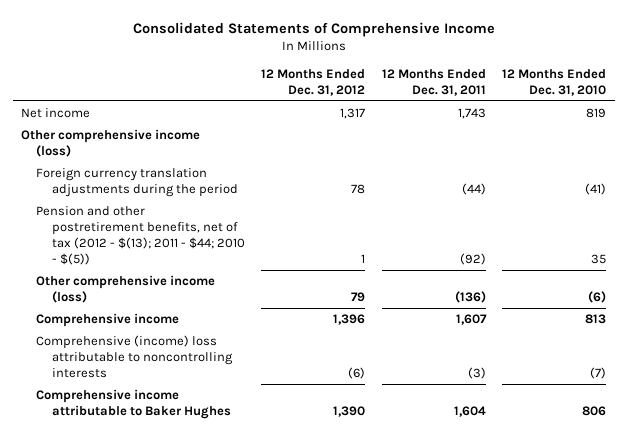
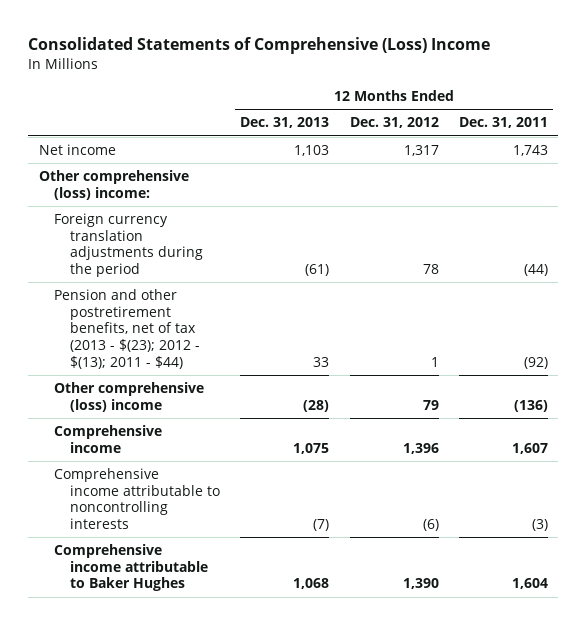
[132,21,495,37] Consolidated Statements of Comprehensive Income -> [28,37,491,55] Consolidated Statements of Comprehensive (Loss) Income
[502,68,607,96] 12 Months Ended Dec. 31, 2010 -> none
none -> [240,117,330,129] Dec. 31, 2013
[20,129,200,158] Other comprehensive income (loss) -> [38,170,189,200] Other comprehensive (loss) income:
[36,206,245,265] Pension and other postretirement benefits, net of tax (2012 - $(13); 2011 - $44; 2010 - $(5)) -> [54,289,201,369] Pension and other postretirement benefits, net of tax (2013 - $(23); 2012 - $(13); 2011 - $44)
[36,275,216,304] Other comprehensive income (loss) -> [54,382,205,412] Other comprehensive (loss) income
[36,335,233,378] Comprehensive (income) loss attributable to noncontrolling interests -> [54,468,221,530] Comprehensive income attributable to noncontrolling interests

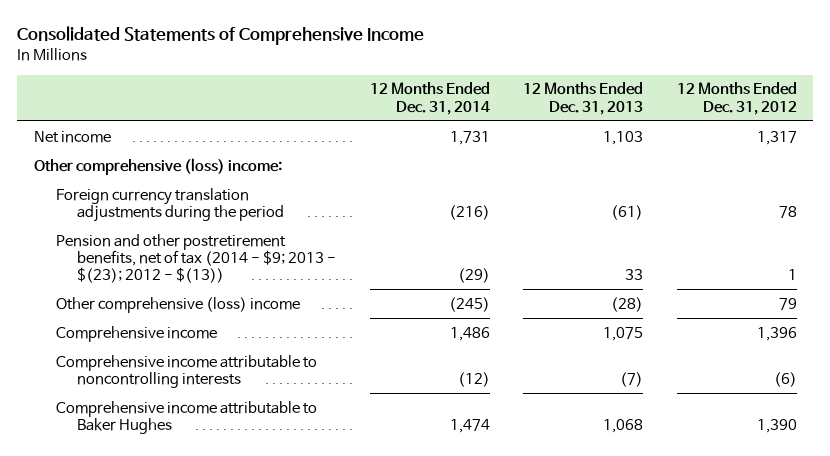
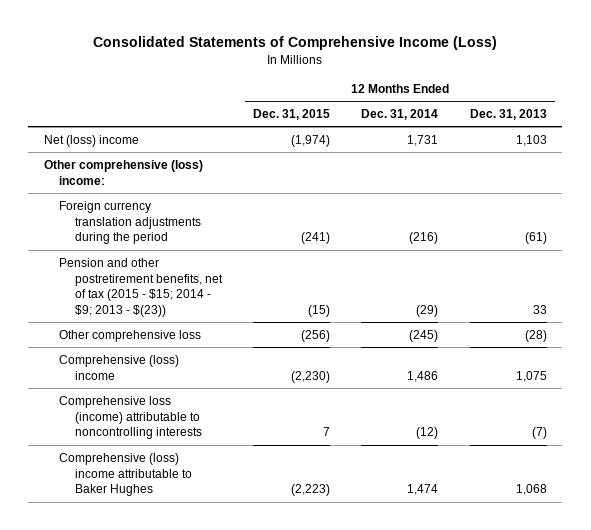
[17,25,425,45] Consolidated Statements of Comprehensive Income -> [93,36,498,51] Consolidated Statements of Comprehensive Income (Loss)
[676,82,797,115] 12 Months Ended Dec. 31, 2012 -> none
none -> [253,108,331,120] Dec. 31, 2015
[33,130,111,143] Net income -> [44,134,140,147] Net (loss) income
[55,233,337,284] Pension and other postretirement benefits, net of tax (2014 - $9; 2013 - $(23); 2012 - $(13)) -> [59,257,223,317] Pension and other postretirement benefits, net of tax (2015 - $15; 2014 - $9; 2013 - $(23))
[55,296,300,313] Other comprehensive (loss) income -> [59,329,202,342] Other comprehensive loss
[55,325,217,342] Comprehensive income -> [59,354,180,380] Comprehensive (loss) income
[55,354,317,388] Comprehensive income attributable to noncontrolling interests -> [59,395,202,440] Comprehensive loss (income) attributable to noncontrolling interests
[55,400,317,434] Comprehensive income attributable to Baker Hughes -> [59,452,192,497] Comprehensive (loss) income attributable to Baker Hughes

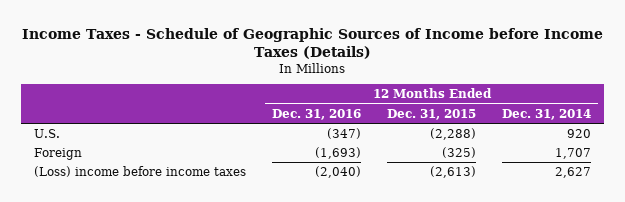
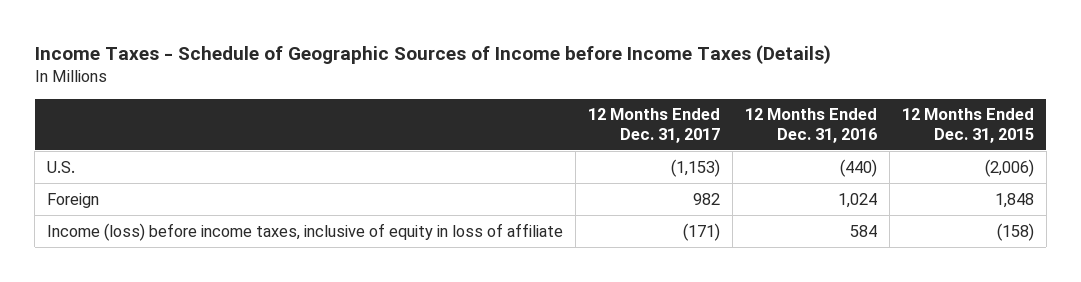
[502,108,592,120] Dec. 31, 2014 -> none
none -> [587,108,720,143] 12 Months Ended Dec. 31, 2017
[326,127,361,139] (347) -> [839,158,877,177] (440)
[430,127,477,140] (2,288) -> [984,158,1034,177] (2,006)
[314,146,361,159] (1,693) -> [837,192,877,208] 1,024
[442,146,477,158] (325) -> [994,192,1034,208] 1,848
[33,165,246,177] (Loss) income before income taxes -> [46,222,563,241] Income (loss) before income taxes, inclusive of equity in loss of affiliate
[314,165,361,178] (2,040) -> [849,224,877,237] 584
[430,165,477,178] (2,613) -> [996,222,1034,241] (158)

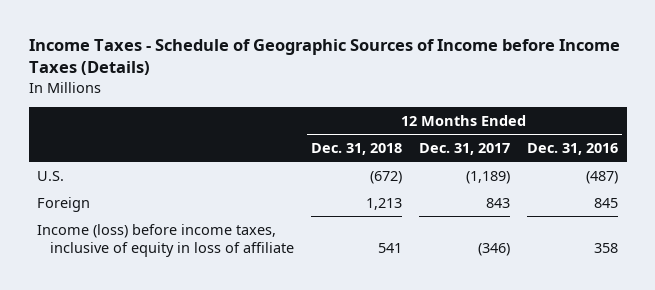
[901,108,1034,143] 12 Months Ended Dec. 31, 2015 -> none
none -> [310,142,402,155] Dec. 31, 2018
[670,158,720,177] (1,153) -> [465,170,510,184] (1,189)
[839,158,877,177] (440) -> [586,170,619,184] (487)
[692,192,720,205] 982 -> [485,197,510,208] 843
[837,192,877,208] 1,024 -> [594,197,619,208] 845
[682,222,720,241] (171) -> [477,243,510,257] (346)
[849,224,877,237] 584 -> [594,243,619,254] 358

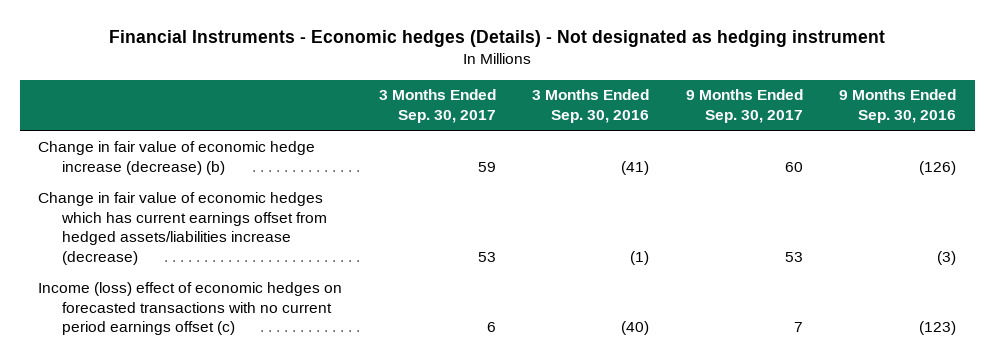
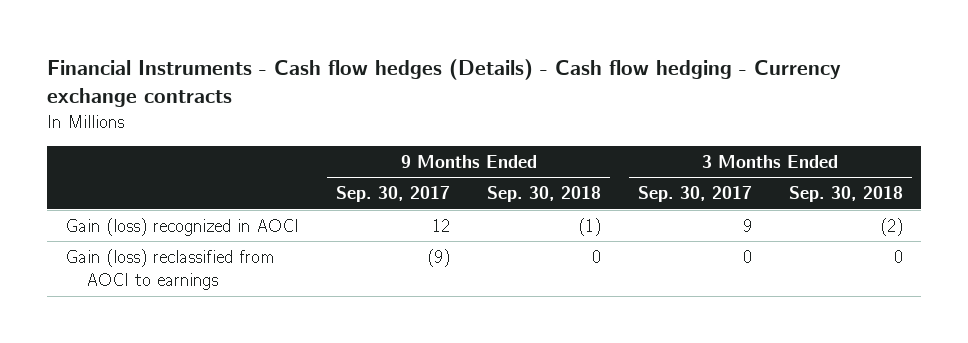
[109,30,886,48] Financial Instruments - Economic hedges (Details) - Not designated as hedging instrument -> [47,59,842,108] Financial Instruments - Cash flow hedges (Details) - Cash flow hedging - Currency exchange contracts
[532,89,650,124] 3 Months Ended Sep. 30, 2016 -> none
[839,89,957,124] 9 Months Ended Sep. 30, 2016 -> none
none -> [487,186,602,203] Sep. 30, 2018
none -> [788,186,903,203] Sep. 30, 2018
[37,140,315,175] Change in fair value of economic hedge increase (decrease) (b) -> none
[37,191,327,265] Change in fair value of economic hedges which has current earnings offset from hedged assets/liabilities increase (decrease) -> none
[37,281,342,336] Income (loss) effect of economic hedges on forecasted transactions with no current period earnings offset (c) -> none
none -> [65,217,300,236] Gain (loss) recognized in AOCI
none -> [65,248,276,291] Gain (loss) reclassified from AOCI to earnings

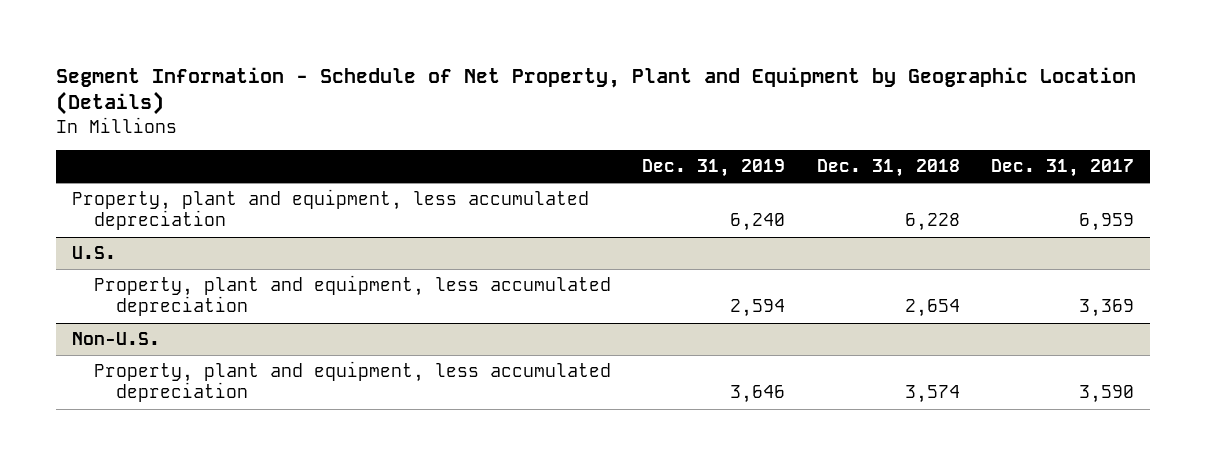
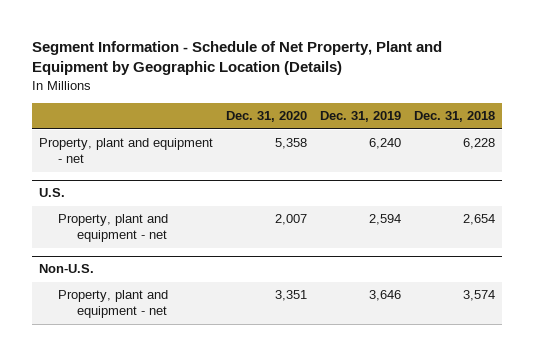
[991,159,1135,178] Dec. 31, 2017 -> none
none -> [225,111,307,123] Dec. 31, 2020
[71,189,589,231] Property, plant and equipment, less accumulated depreciation -> [38,138,213,164] Property, plant and equipment - net
[93,275,611,317] Property, plant and equipment, less accumulated depreciation -> [57,214,168,243] Property, plant and equipment - net
[93,361,611,403] Property, plant and equipment, less accumulated depreciation -> [57,290,168,319] Property, plant and equipment - net

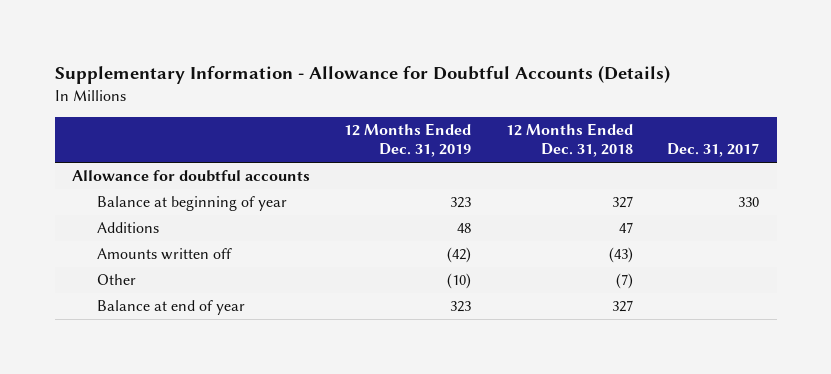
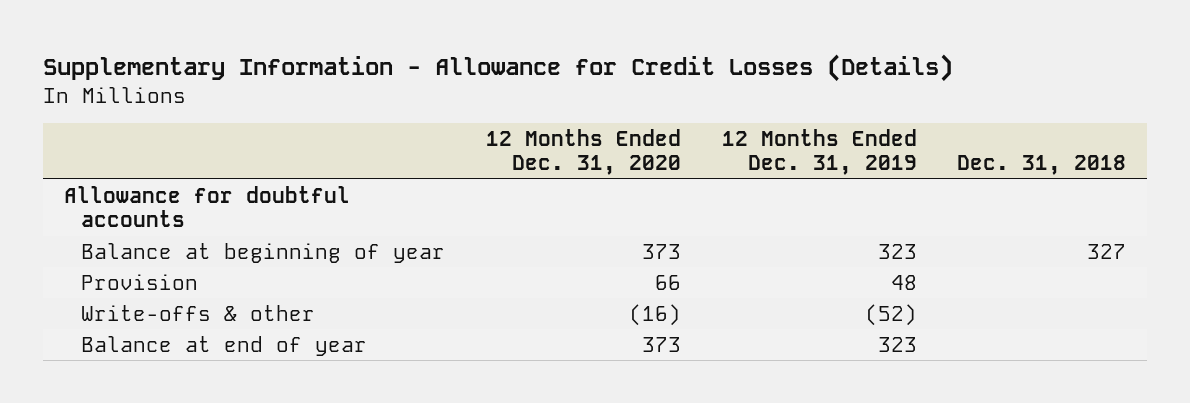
[54,65,670,85] Supplementary Information - Allowance for Doubtful Accounts (Details) -> [43,53,954,82] Supplementary Information - Allowance for Credit Losses (Details)
[505,122,633,158] 12 Months Ended Dec. 31, 2018 -> none
[667,143,760,158] Dec. 31, 2017 -> none
none -> [485,128,681,176] 12 Months Ended Dec. 31, 2020
none -> [957,155,1127,176] Dec. 31, 2018
[97,274,137,286] Other -> none
[97,222,160,234] Additions -> [81,273,199,290] Provision
[97,248,233,261] Amounts written off -> [81,304,316,321] Write-offs & other
[447,247,472,264] (42) -> [864,303,917,326] (52)

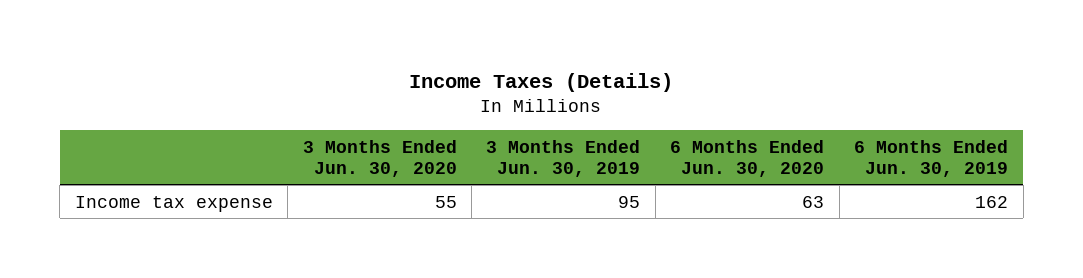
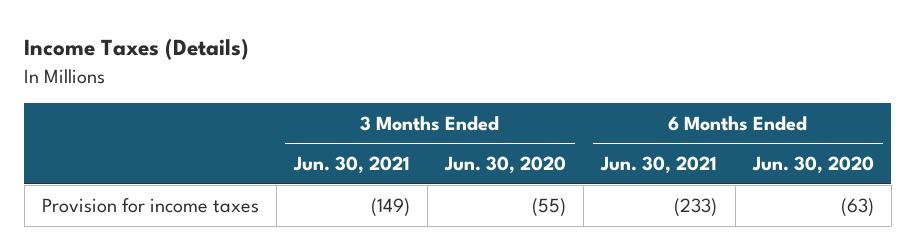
[486,139,641,177] 3 Months Ended Jun. 30, 2019 -> none
[854,139,1009,177] 6 Months Ended Jun. 30, 2019 -> none
none -> [292,156,410,174] Jun. 30, 2021
none -> [600,156,718,174] Jun. 30, 2021
[74,195,273,212] Income tax expense -> [41,197,259,213] Provision for income taxes
[434,195,457,208] 55 -> [532,197,567,217] (55)
[802,195,825,208] 63 -> [840,197,874,217] (63)

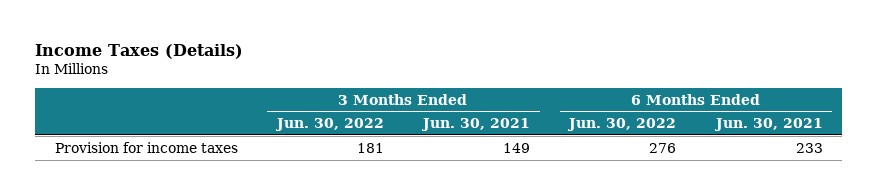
[444,156,567,174] Jun. 30, 2020 -> none
[751,156,874,174] Jun. 30, 2020 -> none
none -> [274,118,384,132] Jun. 30, 2022
none -> [567,118,677,132] Jun. 30, 2022
[370,197,410,217] (149) -> [503,142,531,153] 149
[674,197,718,217] (233) -> [795,142,823,153] 233

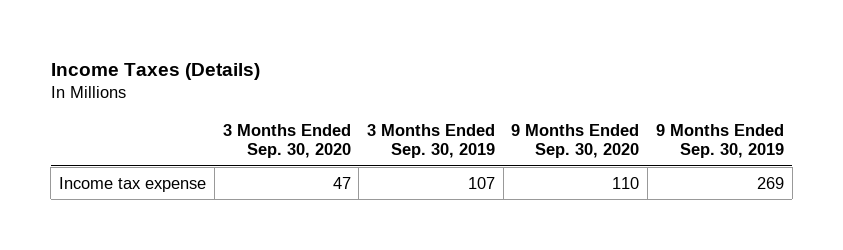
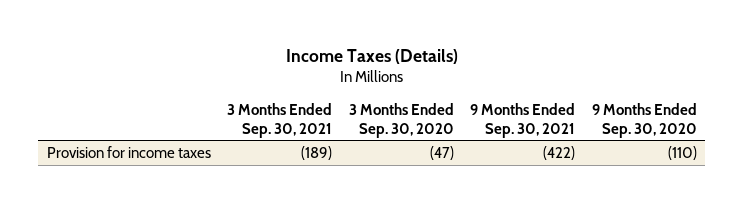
[366,124,495,159] 3 Months Ended Sep. 30, 2019 -> none
[655,124,784,159] 9 Months Ended Sep. 30, 2019 -> none
none -> [227,102,333,138] 3 Months Ended Sep. 30, 2021
none -> [470,102,576,138] 9 Months Ended Sep. 30, 2021
[59,176,207,192] Income tax expense -> [46,146,211,159] Provision for income taxes
[332,176,351,189] 47 -> [429,146,454,161] (47)
[612,176,640,189] 110 -> [667,146,697,161] (110)

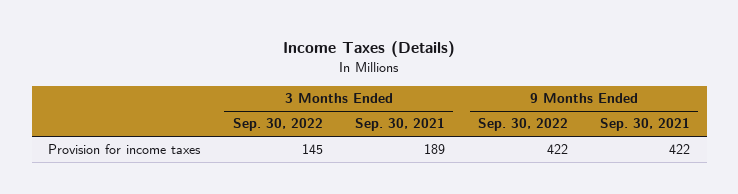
[348,102,454,138] 3 Months Ended Sep. 30, 2020 -> none
[591,102,697,138] 9 Months Ended Sep. 30, 2020 -> none
none -> [232,118,323,132] Sep. 30, 2022
none -> [477,118,568,132] Sep. 30, 2022
[301,146,333,161] (189) -> [424,144,446,155] 189
[543,146,576,161] (422) -> [669,144,691,155] 422

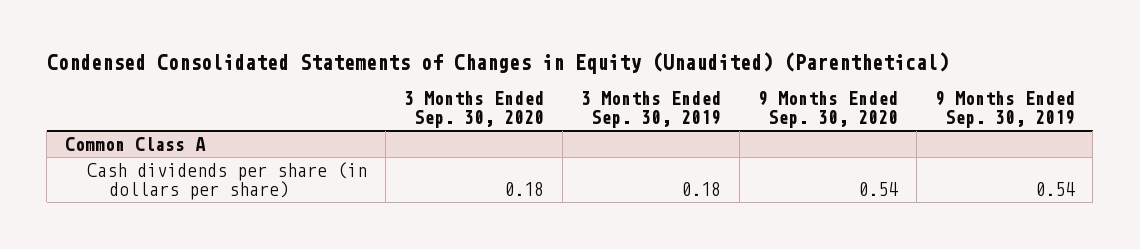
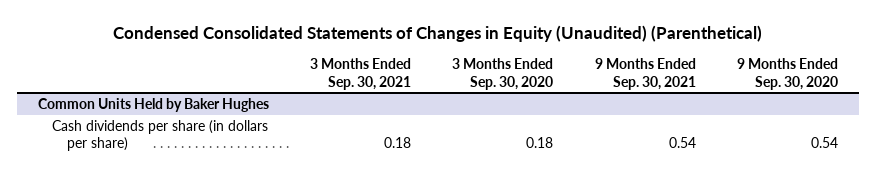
[580,91,721,129] 3 Months Ended Sep. 30, 2019 -> none
[934,91,1075,129] 9 Months Ended Sep. 30, 2019 -> none
none -> [309,58,411,90] 3 Months Ended Sep. 30, 2021
none -> [594,58,696,90] 9 Months Ended Sep. 30, 2021
[65,137,207,152] Common Class A -> [37,97,269,112] Common Units Held by Baker Hughes

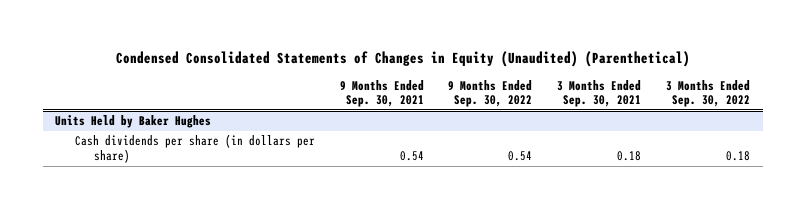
[452,58,554,90] 3 Months Ended Sep. 30, 2020 -> none
[736,58,838,90] 9 Months Ended Sep. 30, 2020 -> none
none -> [448,79,533,108] 9 Months Ended Sep. 30, 2022
none -> [666,79,751,108] 3 Months Ended Sep. 30, 2022
[37,97,269,112] Common Units Held by Baker Hughes -> [55,115,212,129] Units Held by Baker Hughes

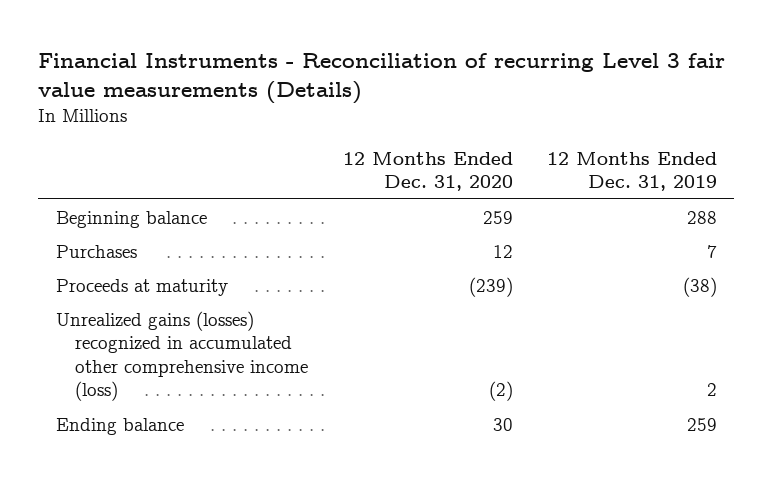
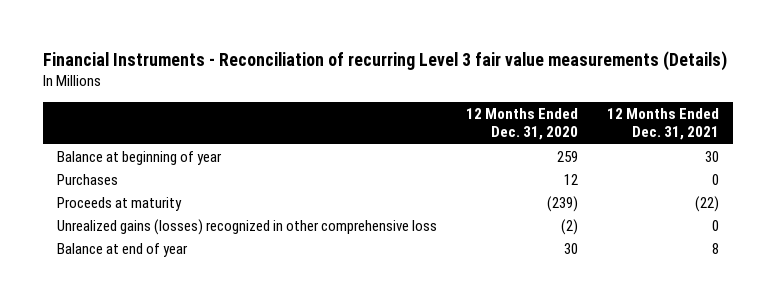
[546,151,717,192] 12 Months Ended Dec. 31, 2019 -> none
none -> [606,107,719,141] 12 Months Ended Dec. 31, 2021
[55,210,207,228] Beginning balance -> [57,151,223,166] Balance at beginning of year
[55,310,309,402] Unrealized gains (losses) recognized in accumulated other comprehensive income (loss) -> [57,219,438,236] Unrealized gains (losses) recognized in other comprehensive loss
[55,417,184,435] Ending balance -> [57,243,189,258] Balance at end of year

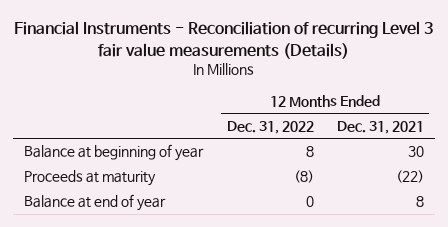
[465,107,578,141] 12 Months Ended Dec. 31, 2020 -> none
none -> [226,120,314,134] Dec. 31, 2022
[57,174,119,186] Purchases -> none
[57,219,438,236] Unrealized gains (losses) recognized in other comprehensive loss -> none

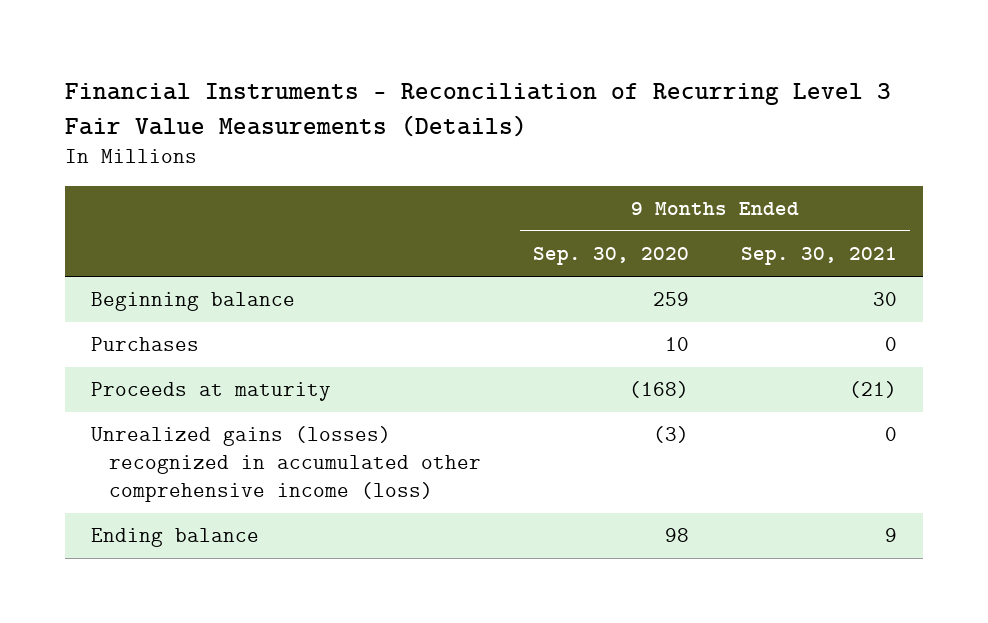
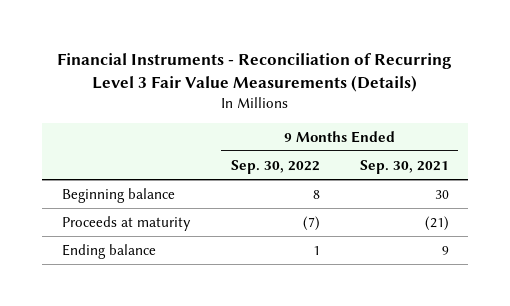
[532,247,689,266] Sep. 30, 2020 -> none
none -> [230,159,320,174] Sep. 30, 2022
[90,337,199,352] Purchases -> none
[90,426,482,503] Unrealized gains (losses) recognized in accumulated other comprehensive income (loss) -> none

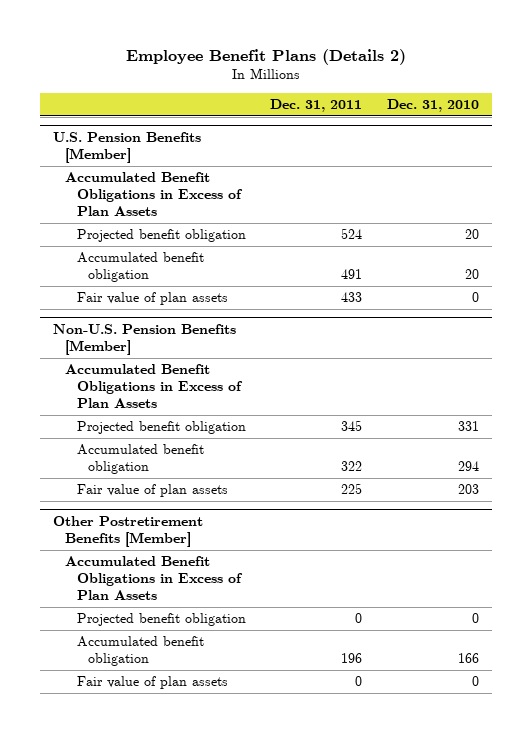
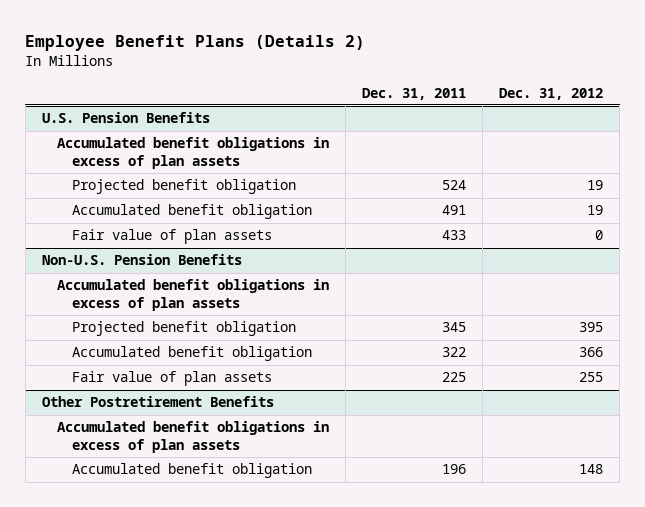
[387,98,480,112] Dec. 31, 2010 -> none
none -> [499,87,604,100] Dec. 31, 2012
[52,131,201,163] U.S. Pension Benefits [Member] -> [42,112,211,124] U.S. Pension Benefits
[64,172,243,217] Accumulated Benefit Obligations in Excess of Plan Assets -> [57,137,330,169] Accumulated benefit obligations in excess of plan assets
[52,323,236,355] Non-U.S. Pension Benefits [Member] -> [42,254,243,266] Non-U.S. Pension Benefits
[64,364,243,409] Accumulated Benefit Obligations in Excess of Plan Assets -> [57,279,330,311] Accumulated benefit obligations in excess of plan assets
[76,613,246,627] Projected benefit obligation -> none
[52,515,203,547] Other Postretirement Benefits [Member] -> [42,396,275,408] Other Postretirement Benefits
[64,556,243,601] Accumulated Benefit Obligations in Excess of Plan Assets -> [57,421,330,453] Accumulated benefit obligations in excess of plan assets
[76,676,228,690] Fair value of plan assets -> none

